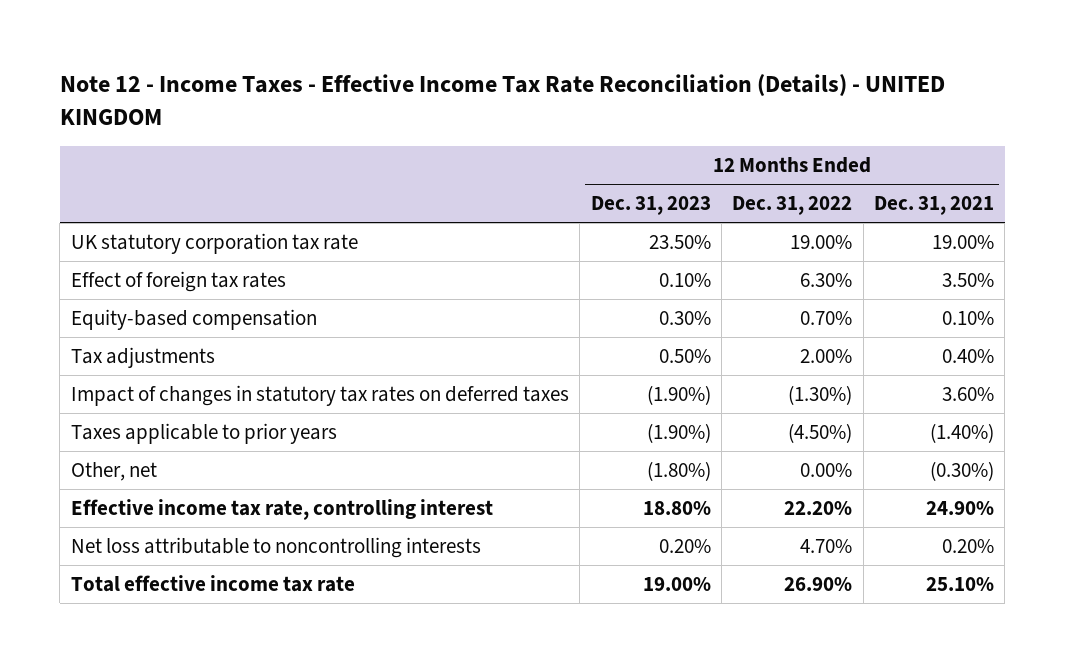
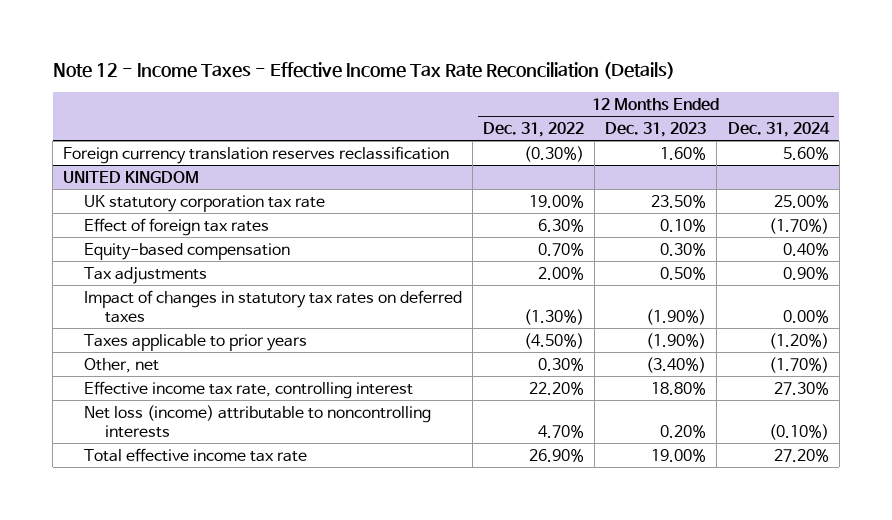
[59,74,945,125] Note 12 - Income Taxes - Effective Income Tax Rate Reconciliation (Details) - UNITED KINGDOM -> [52,62,675,80] Note 12 - Income Taxes - Effective Income Tax Rate Reconciliation (Details)
[873,196,994,216] Dec. 31, 2021 -> none
none -> [727,121,830,137] Dec. 31, 2024
none -> [63,145,450,164] Foreign currency translation reserves reclassification
none -> [63,170,200,183] UNITED KINGDOM
[646,461,711,482] (1.80%) -> [646,356,707,373] (3.40%)
[800,463,853,478] 0.00% -> [538,357,585,371] 0.30%
[70,537,481,559] Net loss attributable to noncontrolling interests -> [84,404,432,438] Net loss (income) attributable to noncontrolling interests

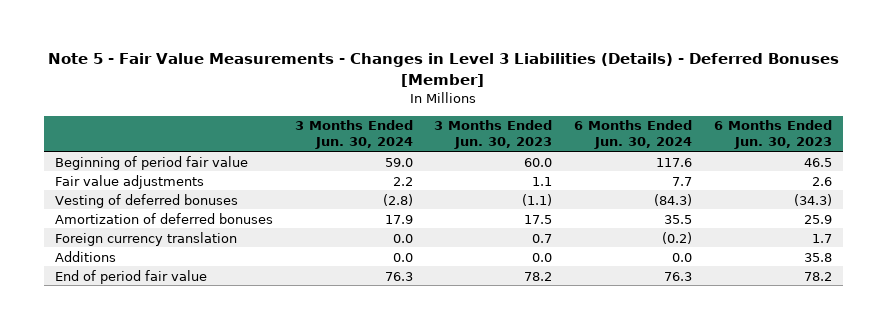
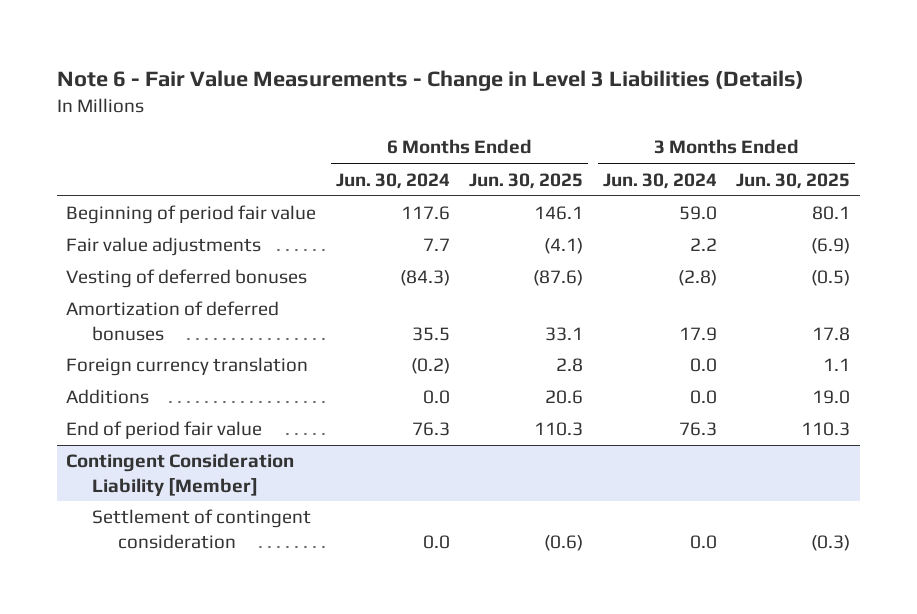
[48,53,840,87] Note 5 - Fair Value Measurements - Changes in Level 3 Liabilities (Details) - Deferred Bonuses [Member] -> [56,70,804,92] Note 6 - Fair Value Measurements - Change in Level 3 Liabilities (Details)
[434,120,553,150] 3 Months Ended Jun. 30, 2023 -> none
[713,120,832,150] 6 Months Ended Jun. 30, 2023 -> none
none -> [469,172,584,189] Jun. 30, 2025
none -> [736,172,851,189] Jun. 30, 2025
none -> [66,453,295,496] Contingent Consideration Liability [Member]
none -> [92,509,312,549] Settlement of contingent consideration

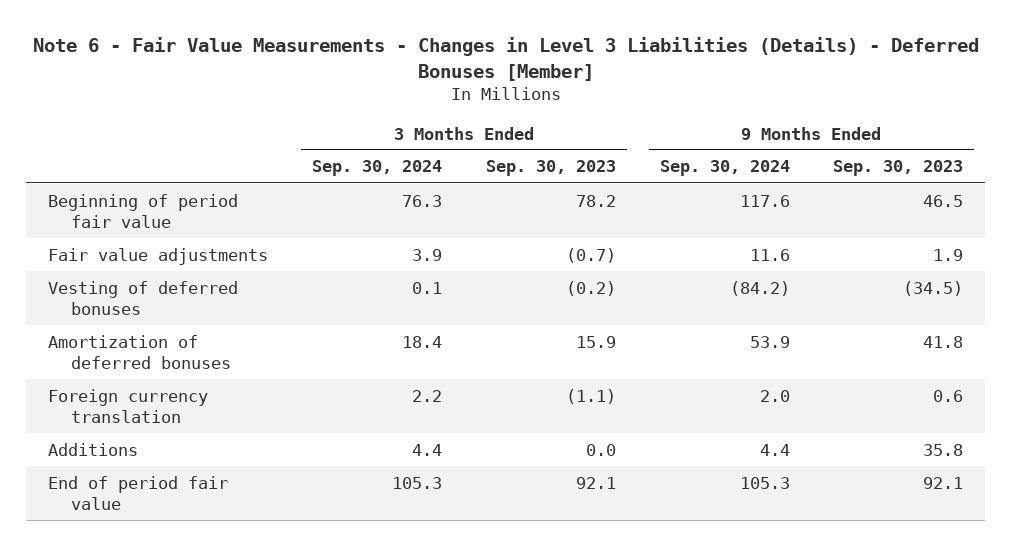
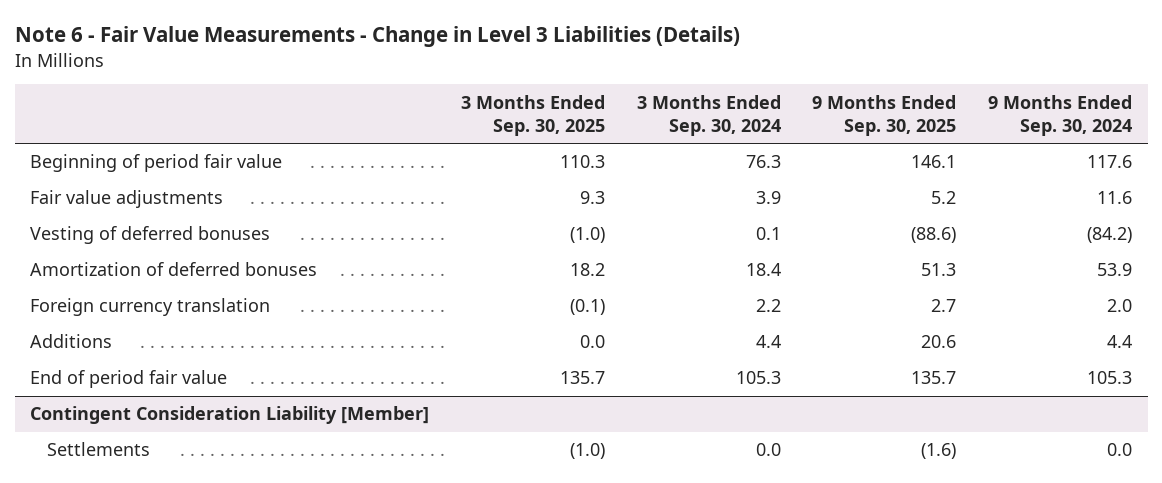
[32,37,979,81] Note 6 - Fair Value Measurements - Changes in Level 3 Liabilities (Details) - Deferred Bonuses [Member] -> [14,26,740,48] Note 6 - Fair Value Measurements - Change in Level 3 Liabilities (Details)
[485,160,616,177] Sep. 30, 2023 -> none
[833,160,964,177] Sep. 30, 2023 -> none
none -> [461,94,606,136] 3 Months Ended Sep. 30, 2025
none -> [812,94,957,136] 9 Months Ended Sep. 30, 2025
none -> [30,406,430,425] Contingent Consideration Liability [Member]
none -> [47,442,151,457] Settlements

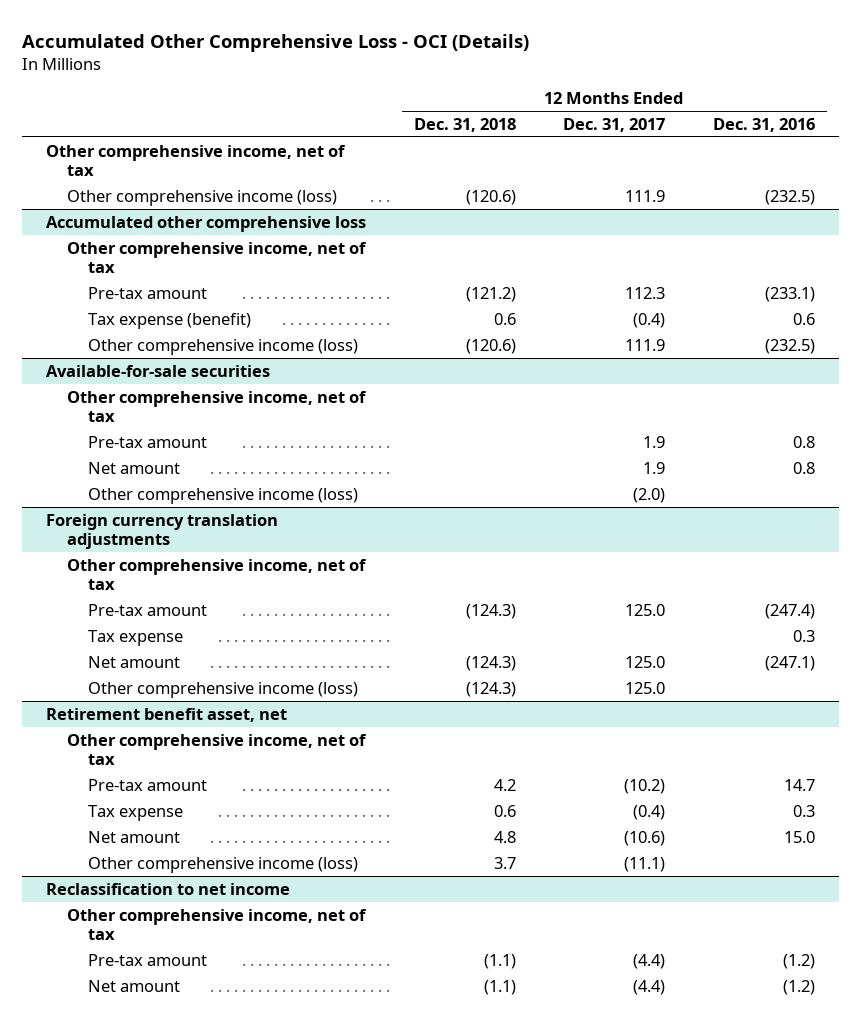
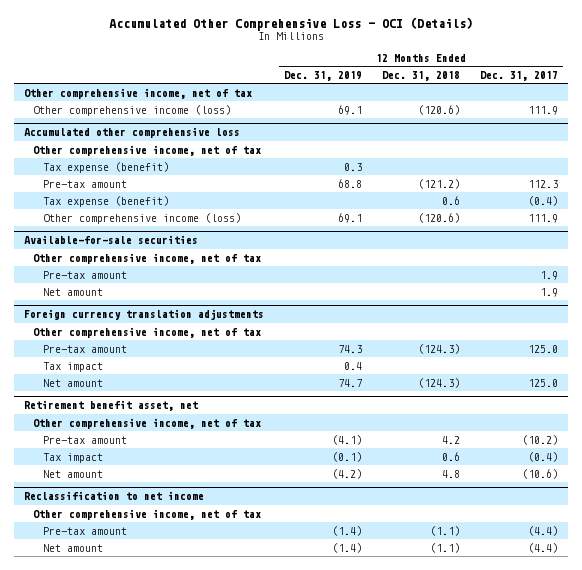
[712,117,815,132] Dec. 31, 2016 -> none
none -> [284,71,363,82] Dec. 31, 2019
none -> [42,161,169,173] Tax expense (benefit)
[87,487,358,504] Other comprehensive income (loss) -> none
[87,629,183,646] Tax expense -> [42,361,103,372] Tax impact
[87,681,358,698] Other comprehensive income (loss) -> none
[87,804,183,821] Tax expense -> [42,452,103,463] Tax impact
[87,856,358,873] Other comprehensive income (loss) -> none

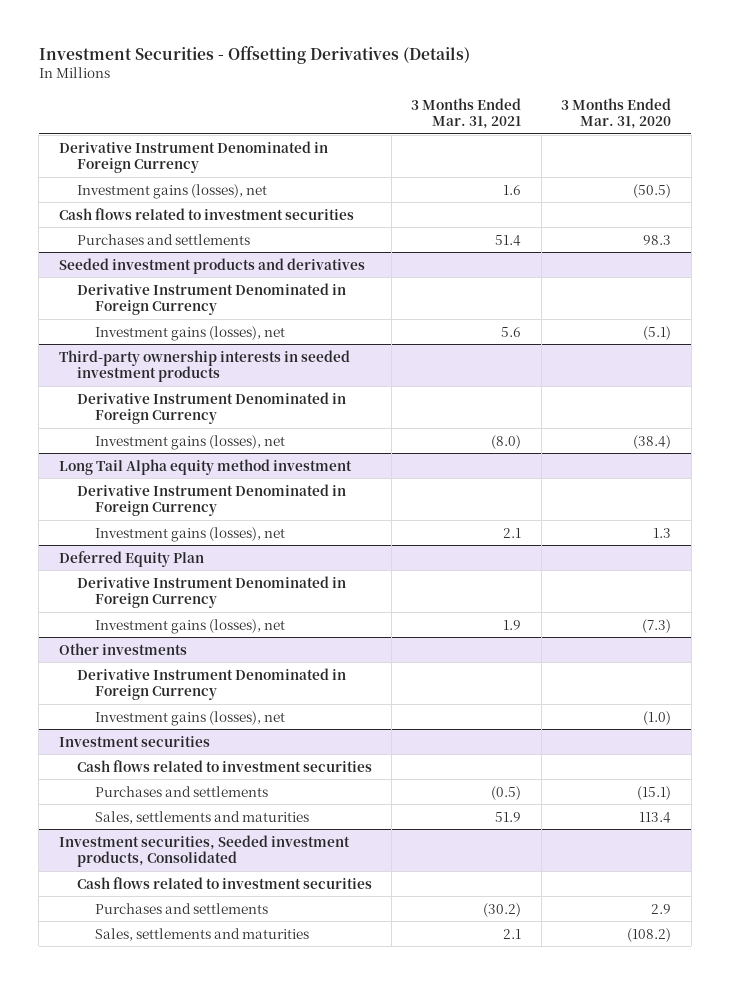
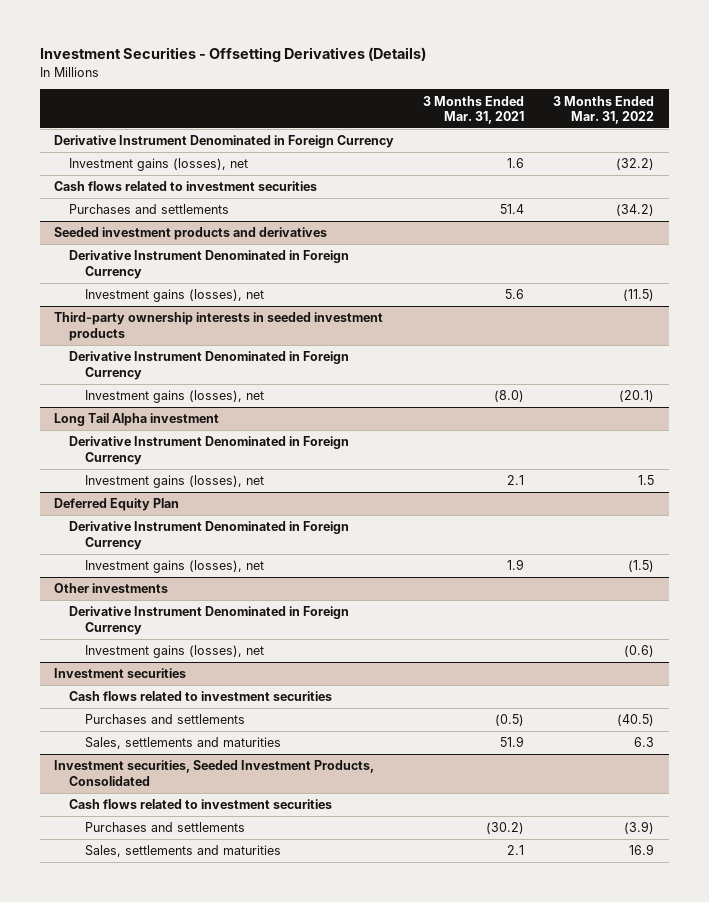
[561,97,672,129] 3 Months Ended Mar. 31, 2020 -> none
none -> [553,95,655,124] 3 Months Ended Mar. 31, 2022
[58,458,352,475] Long Tail Alpha equity method investment -> [54,413,220,427] Long Tail Alpha investment
[58,834,350,868] Investment securities, Seeded investment products, Consolidated -> [54,760,375,786] Investment securities, Seeded Investment Products, Consolidated

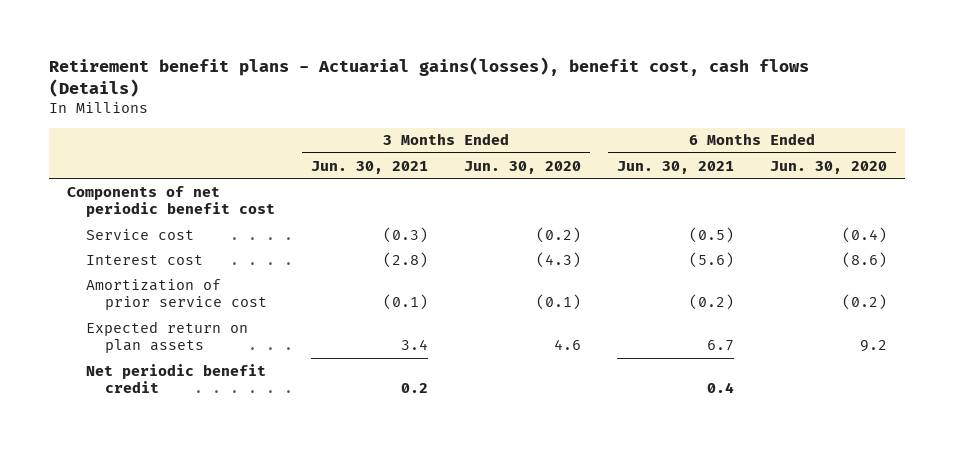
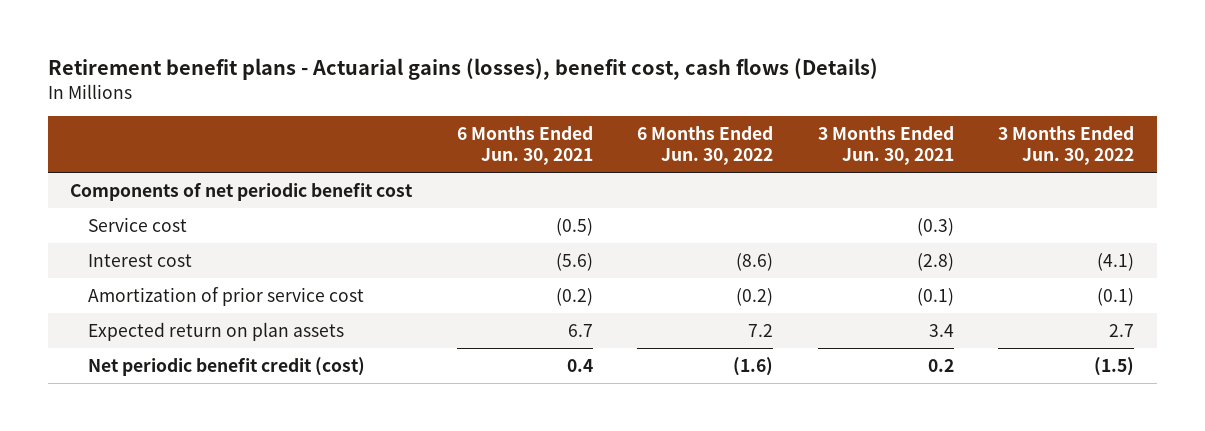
[49,56,810,97] Retirement benefit plans - Actuarial gains(losses), benefit cost, cash flows (Details) -> [48,58,879,81] Retirement benefit plans - Actuarial gains (losses), benefit cost, cash flows (Details)
[464,160,582,174] Jun. 30, 2020 -> none
[770,160,888,174] Jun. 30, 2020 -> none
none -> [637,126,774,166] 6 Months Ended Jun. 30, 2022
none -> [998,126,1135,166] 3 Months Ended Jun. 30, 2022
[86,363,267,393] Net periodic benefit credit -> [88,356,366,376] Net periodic benefit credit (cost)

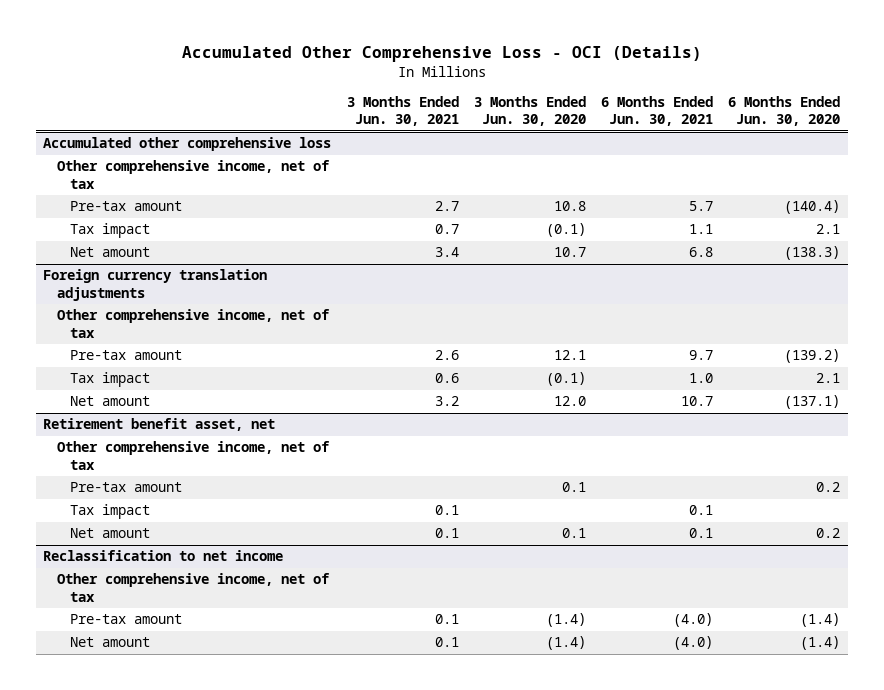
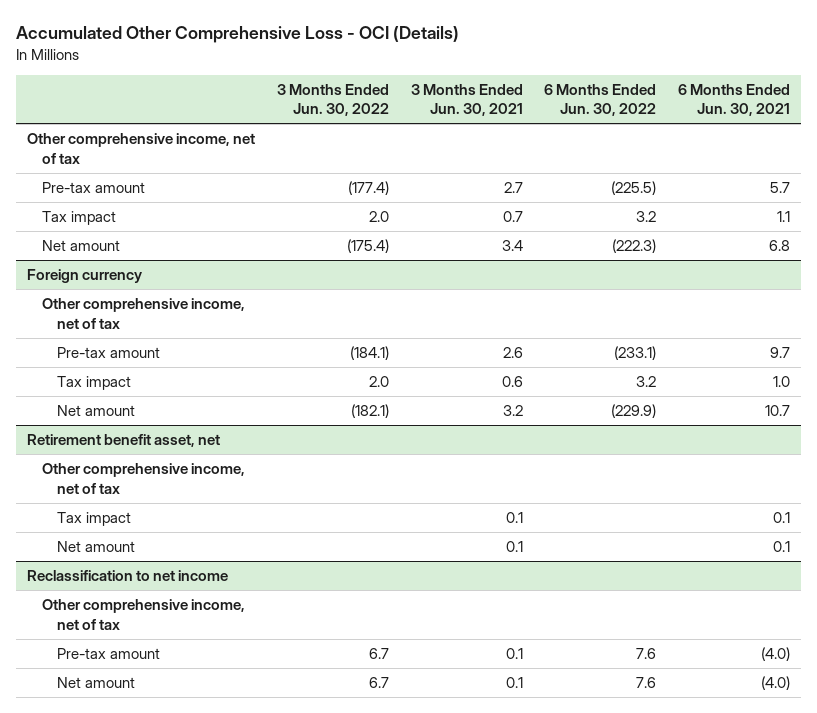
[473,96,586,127] 3 Months Ended Jun. 30, 2020 -> none
[728,96,841,127] 6 Months Ended Jun. 30, 2020 -> none
none -> [276,83,389,117] 3 Months Ended Jun. 30, 2022
none -> [544,83,657,117] 6 Months Ended Jun. 30, 2022
[43,137,332,152] Accumulated other comprehensive loss -> none
[43,269,268,301] Foreign currency translation adjustments -> [26,269,142,284] Foreign currency
[70,482,183,493] Pre-tax amount -> none

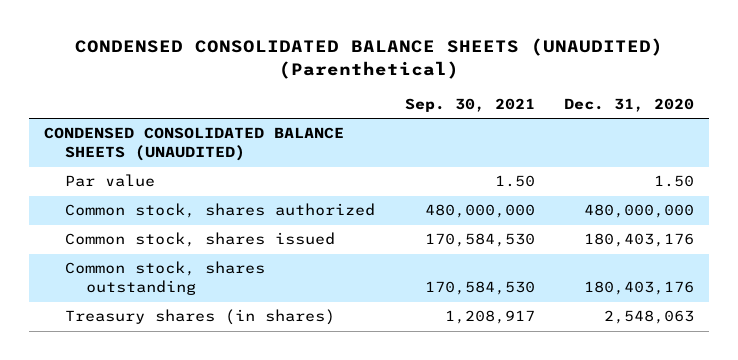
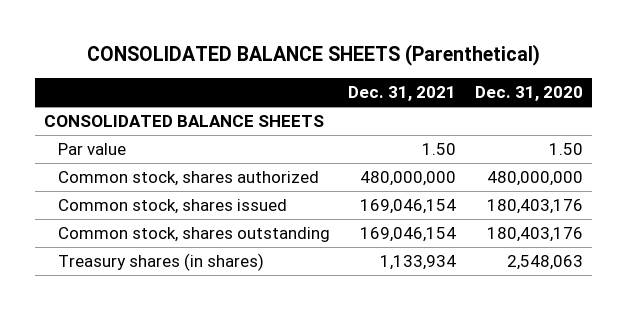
[75,38,664,79] CONDENSED CONSOLIDATED BALANCE SHEETS (UNAUDITED) (Parenthetical) -> [86,44,540,67] CONSOLIDATED BALANCE SHEETS (Parenthetical)
[404,97,535,112] Sep. 30, 2021 -> none
none -> [348,86,457,102] Dec. 31, 2021
[44,127,345,162] CONDENSED CONSOLIDATED BALANCE SHEETS (UNAUDITED) -> [44,114,325,127] CONSOLIDATED BALANCE SHEETS

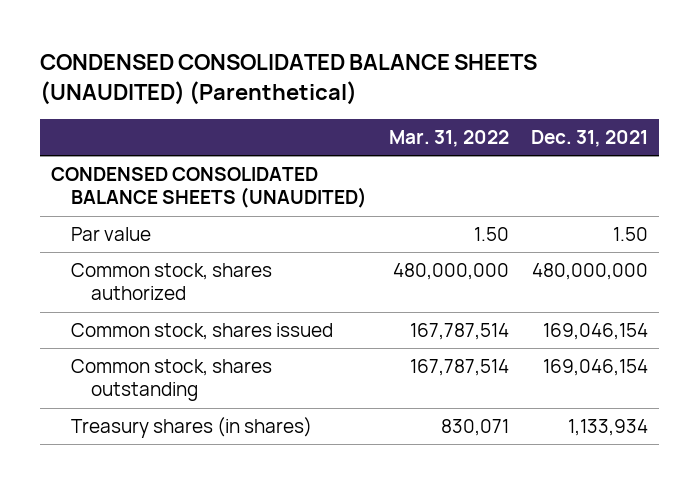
[86,44,540,67] CONSOLIDATED BALANCE SHEETS (Parenthetical) -> [40,54,538,105] CONDENSED CONSOLIDATED BALANCE SHEETS (UNAUDITED) (Parenthetical)
[474,86,583,102] Dec. 31, 2020 -> none
none -> [388,130,509,148] Mar. 31, 2022
[44,114,325,127] CONSOLIDATED BALANCE SHEETS -> [51,167,368,209] CONDENSED CONSOLIDATED BALANCE SHEETS (UNAUDITED)

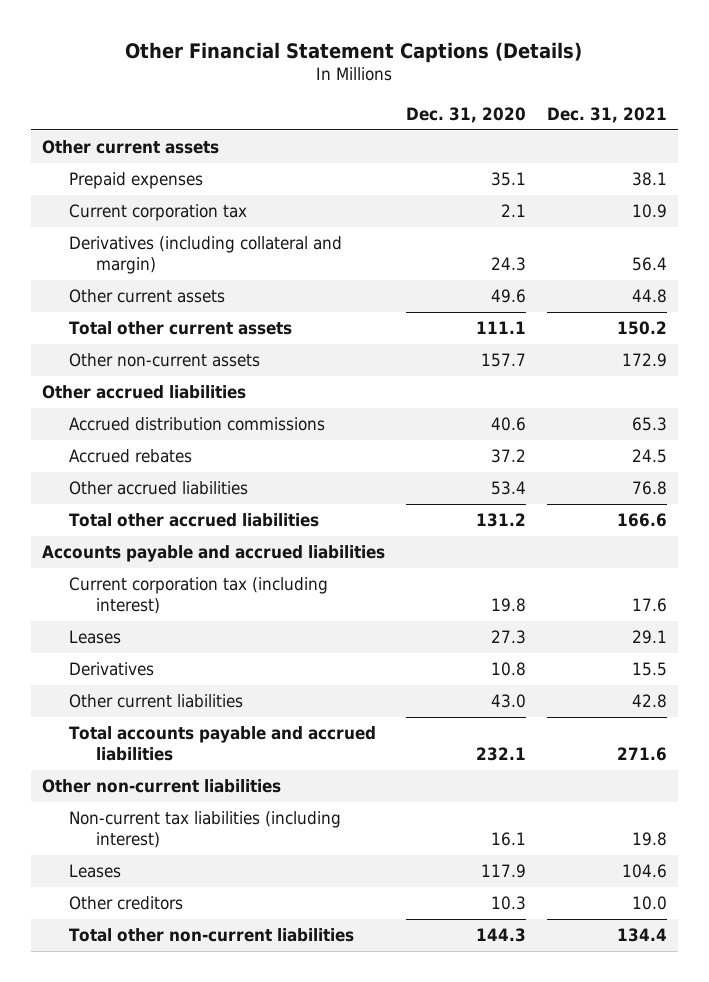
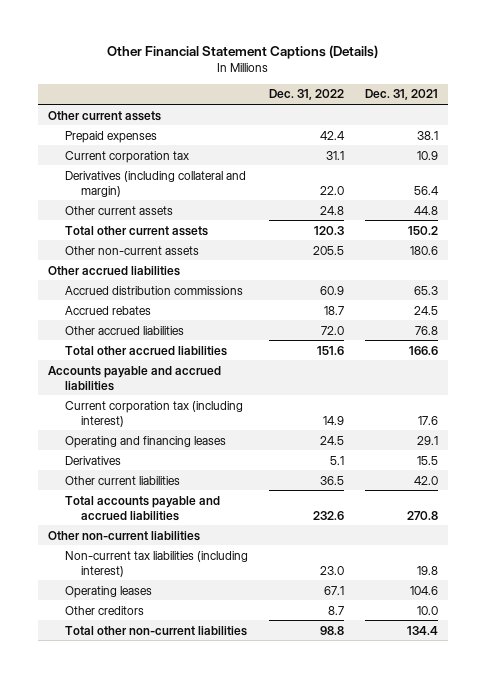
[405,106,526,123] Dec. 31, 2020 -> none
none -> [268,89,344,101] Dec. 31, 2022
[622,353,668,368] 172.9 -> [409,245,438,255] 180.6
[68,630,121,645] Leases -> [64,435,226,448] Operating and financing leases
[632,694,668,709] 42.8 -> [413,475,438,485] 42.0
[617,747,668,762] 271.6 -> [406,510,438,520] 270.8
[68,864,121,879] Leases -> [64,585,152,598] Operating leases

